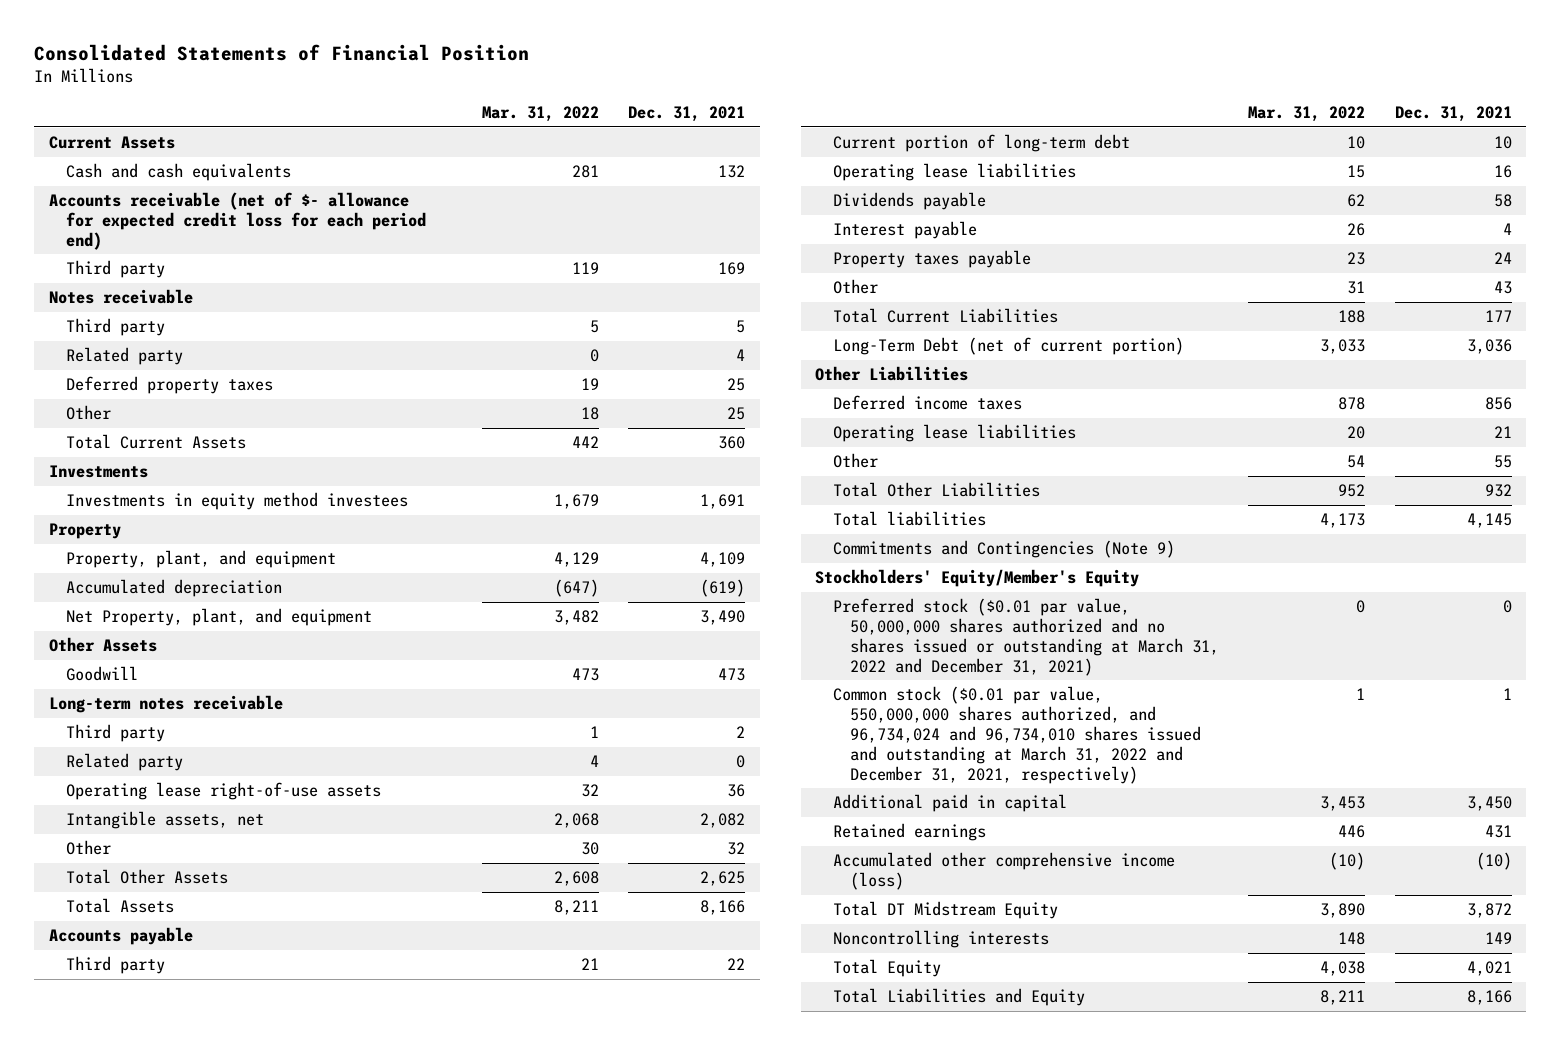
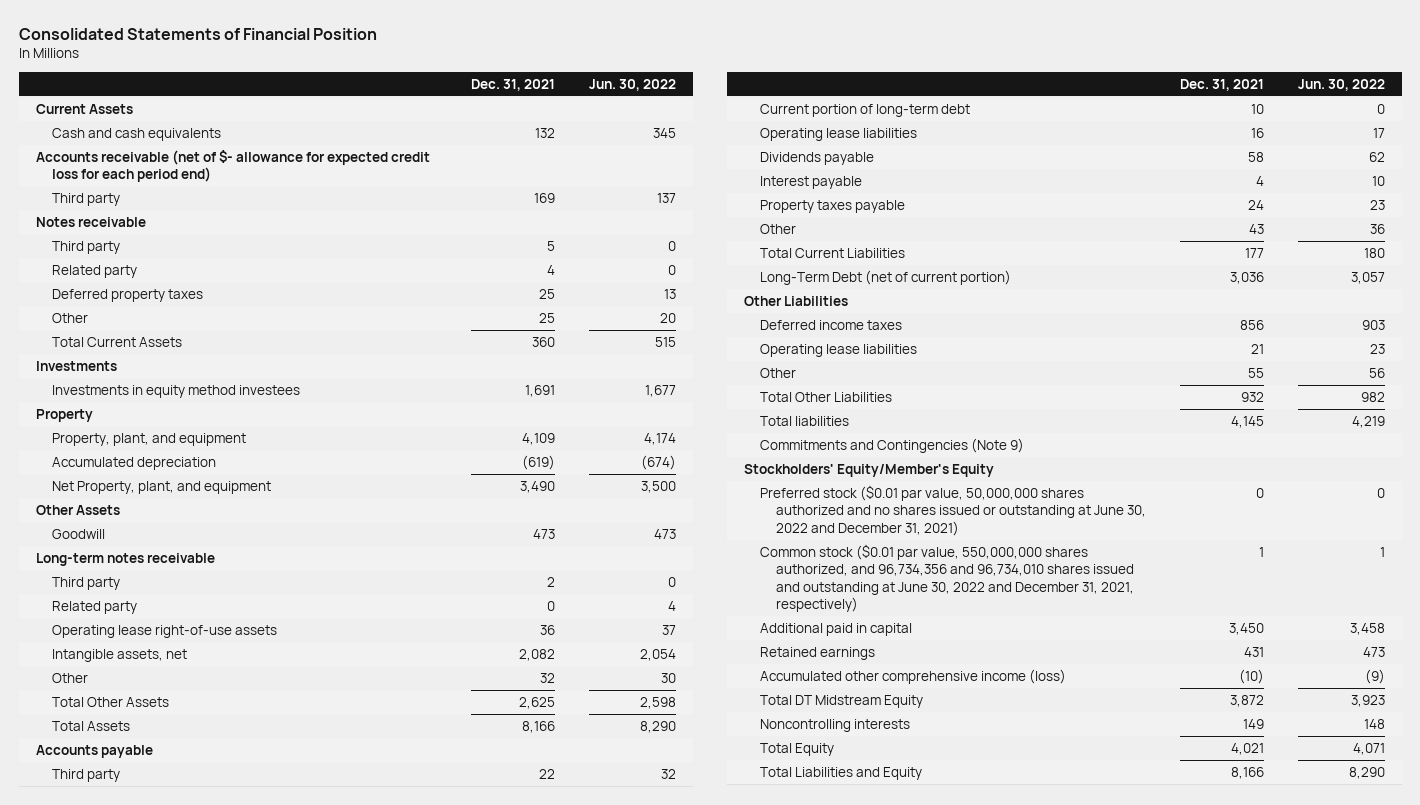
[481,106,599,123] Mar. 31, 2022 -> none
none -> [589,79,677,92] Jun. 30, 2022
[832,598,1219,676] Preferred stock ($0.01 par value, 50,000,000 shares authorized and no shares issued or outstanding at March 31, 2022 and December 31, 2021) -> [760,484,1147,536] Preferred stock ($0.01 par value, 50,000,000 shares authorized and no shares issued or outstanding at June 30, 2022 and December 31, 2021)
[832,686,1201,784] Common stock ($0.01 par value, 550,000,000 shares authorized, and 96,734,024 and 96,734,010 shares issued and outstanding at March 31, 2022 and December 31, 2021, respectively) -> [760,543,1135,613] Common stock ($0.01 par value, 550,000,000 shares authorized, and 96,734,356 and 96,734,010 shares issued and outstanding at June 30, 2022 and December 31, 2021, respectively)

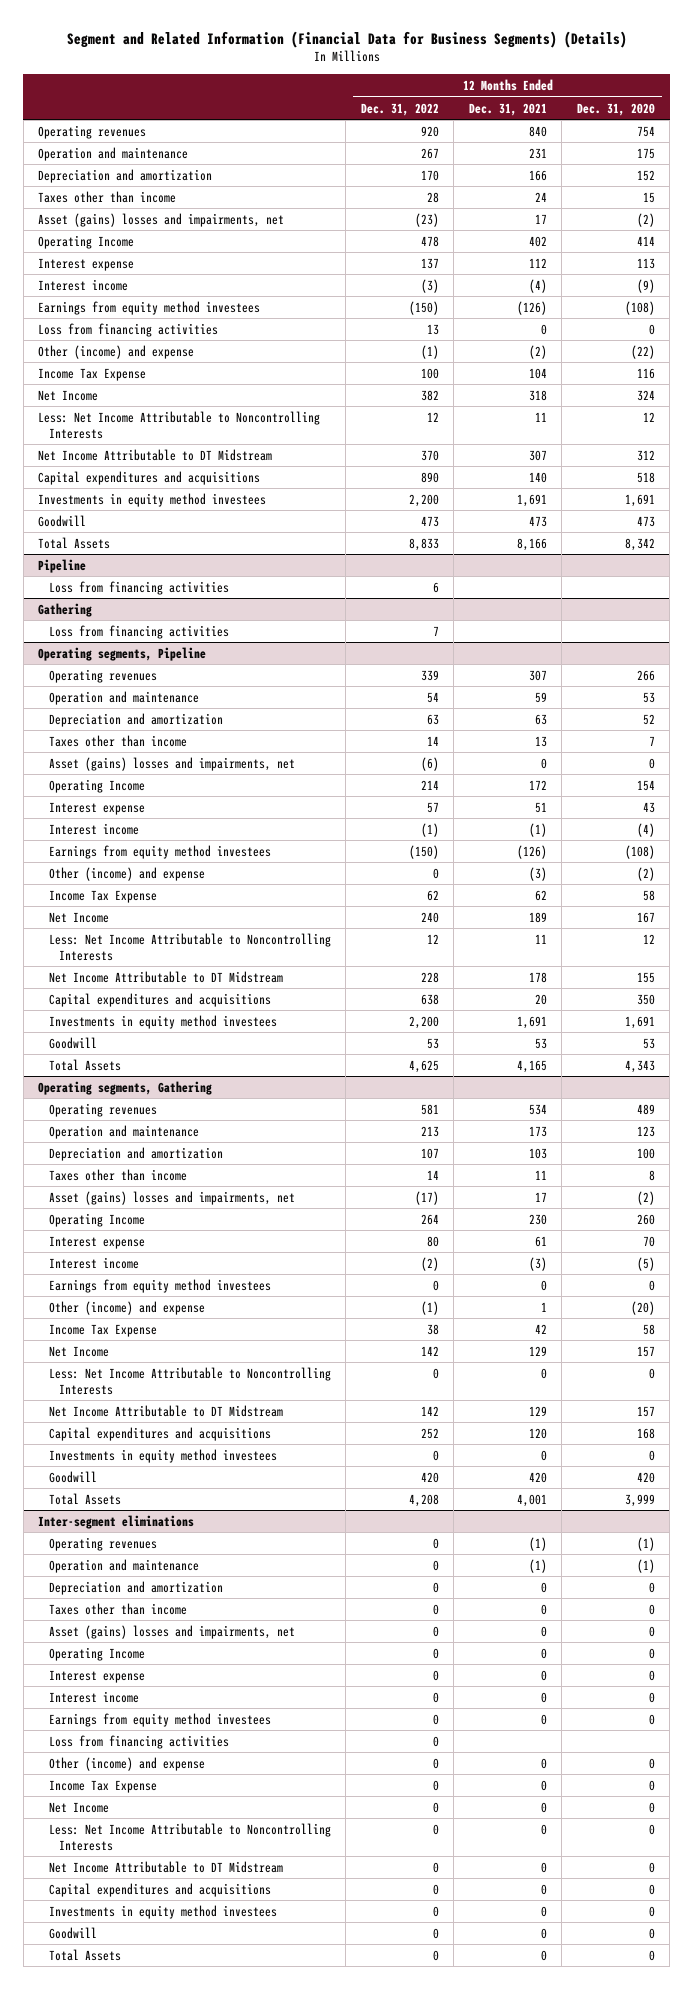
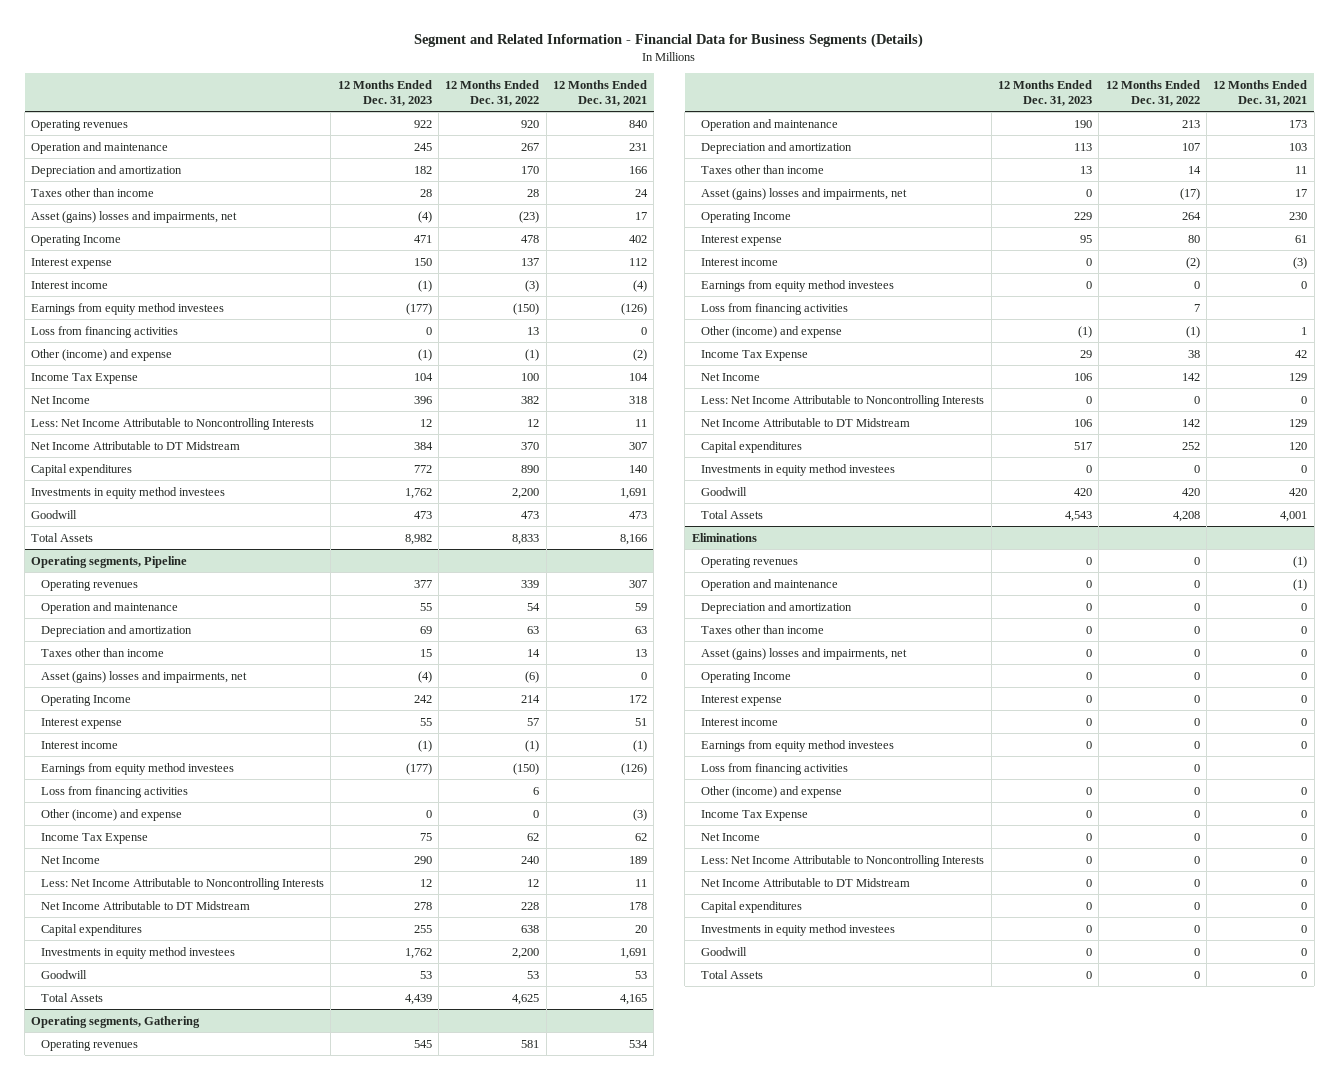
[66,30,627,48] Segment and Related Information (Financial Data for Business Segments) (Details) -> [414,33,924,49] Segment and Related Information - Financial Data for Business Segments (Details)
[576,102,655,116] Dec. 31, 2020 -> none
none -> [337,79,432,107] 12 Months Ended Dec. 31, 2023
[38,470,261,485] Capital expenditures and acquisitions -> [31,463,133,476] Capital expenditures
[38,558,87,573] Pipeline -> none
[48,580,229,595] Loss from financing activities -> none
[38,602,93,617] Gathering -> none
[48,624,229,639] Loss from financing activities -> none
none -> [41,785,189,798] Loss from financing activities
[48,992,271,1007] Capital expenditures and acquisitions -> [41,923,143,936] Capital expenditures
none -> [701,302,849,315] Loss from financing activities
[48,1426,271,1441] Capital expenditures and acquisitions -> [701,440,803,453] Capital expenditures
[38,1514,195,1529] Inter-segment eliminations -> [691,532,757,542] Eliminations
[48,1882,271,1897] Capital expenditures and acquisitions -> [701,900,803,913] Capital expenditures

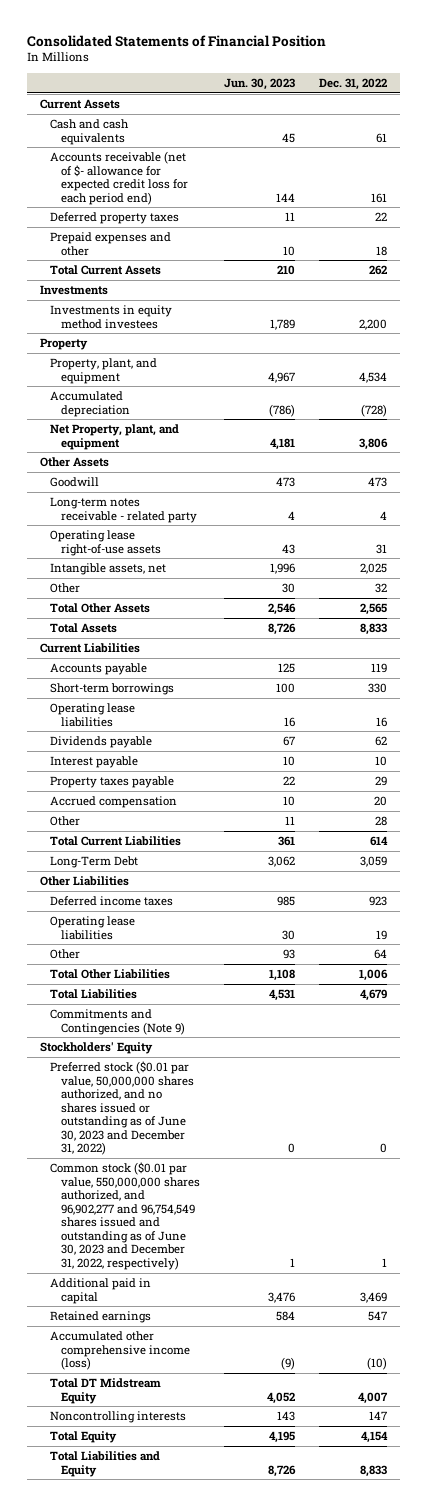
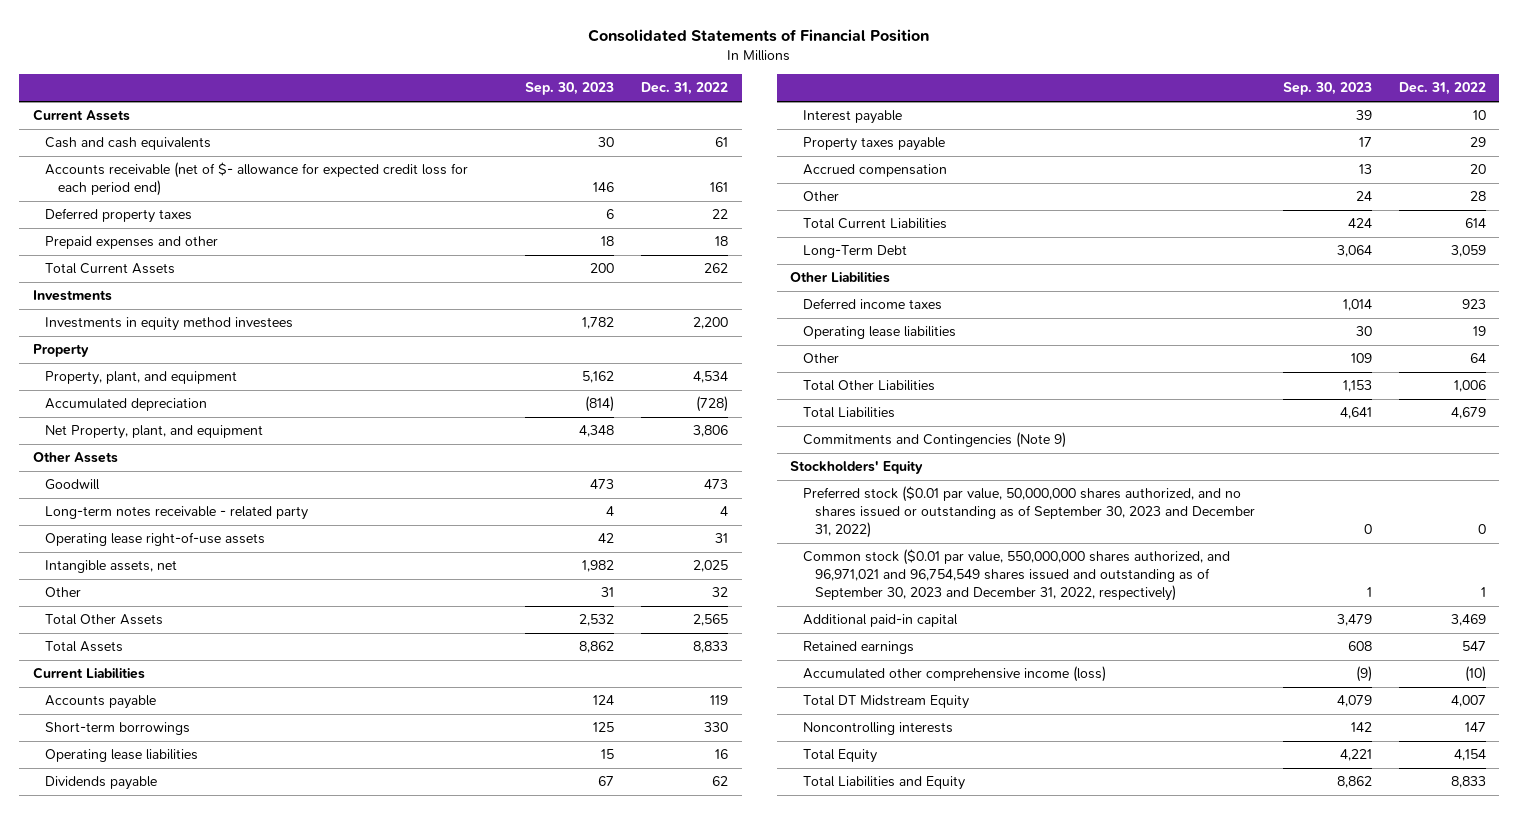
[224,77,296,90] Jun. 30, 2023 -> none
none -> [524,82,614,96] Sep. 30, 2023
[50,1061,194,1156] Preferred stock ($0.01 par value, 50,000,000 shares authorized, and no shares issued or outstanding as of June 30, 2023 and December 31, 2022) -> [802,486,1256,539] Preferred stock ($0.01 par value, 50,000,000 shares authorized, and no shares issued or outstanding as of September 30, 2023 and December 31, 2022)
[50,1162,200,1270] Common stock ($0.01 par value, 550,000,000 shares authorized, and 96,902,277 and 96,754,549 shares issued and outstanding as of June 30, 2023 and December 31, 2022, respectively) -> [802,549,1230,602] Common stock ($0.01 par value, 550,000,000 shares authorized, and 96,971,021 and 96,754,549 shares issued and outstanding as of September 30, 2023 and December 31, 2022, respectively)
[50,1278,152,1304] Additional paid in capital -> [802,614,958,628] Additional paid-in capital

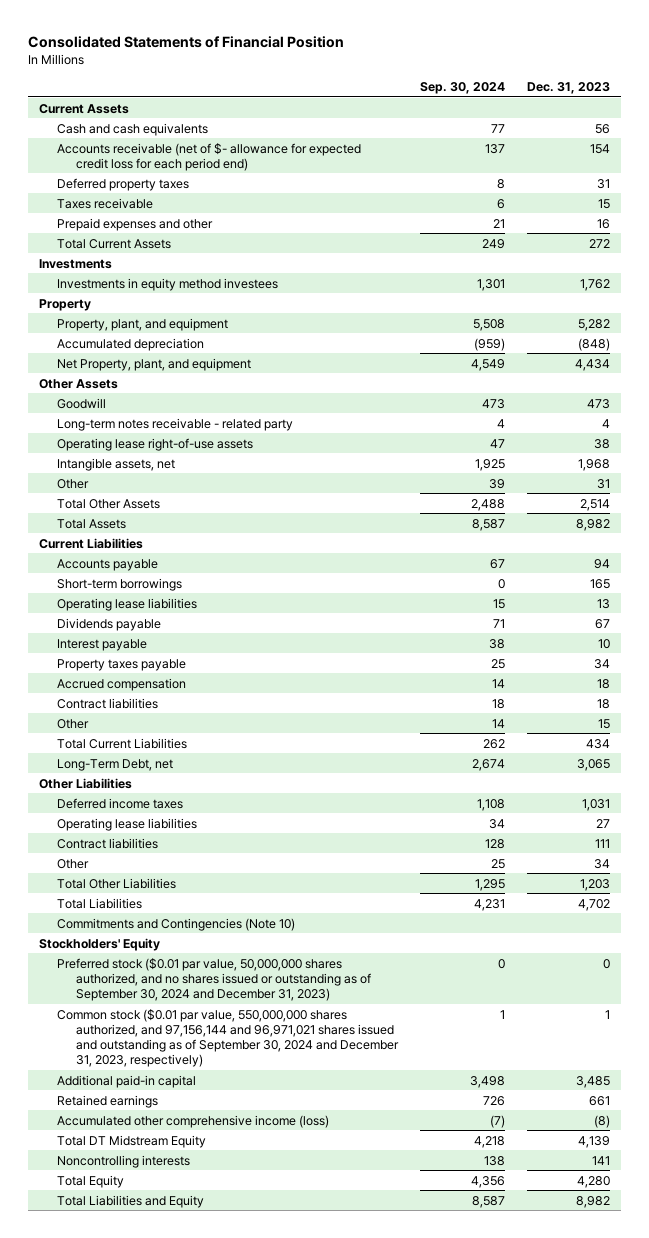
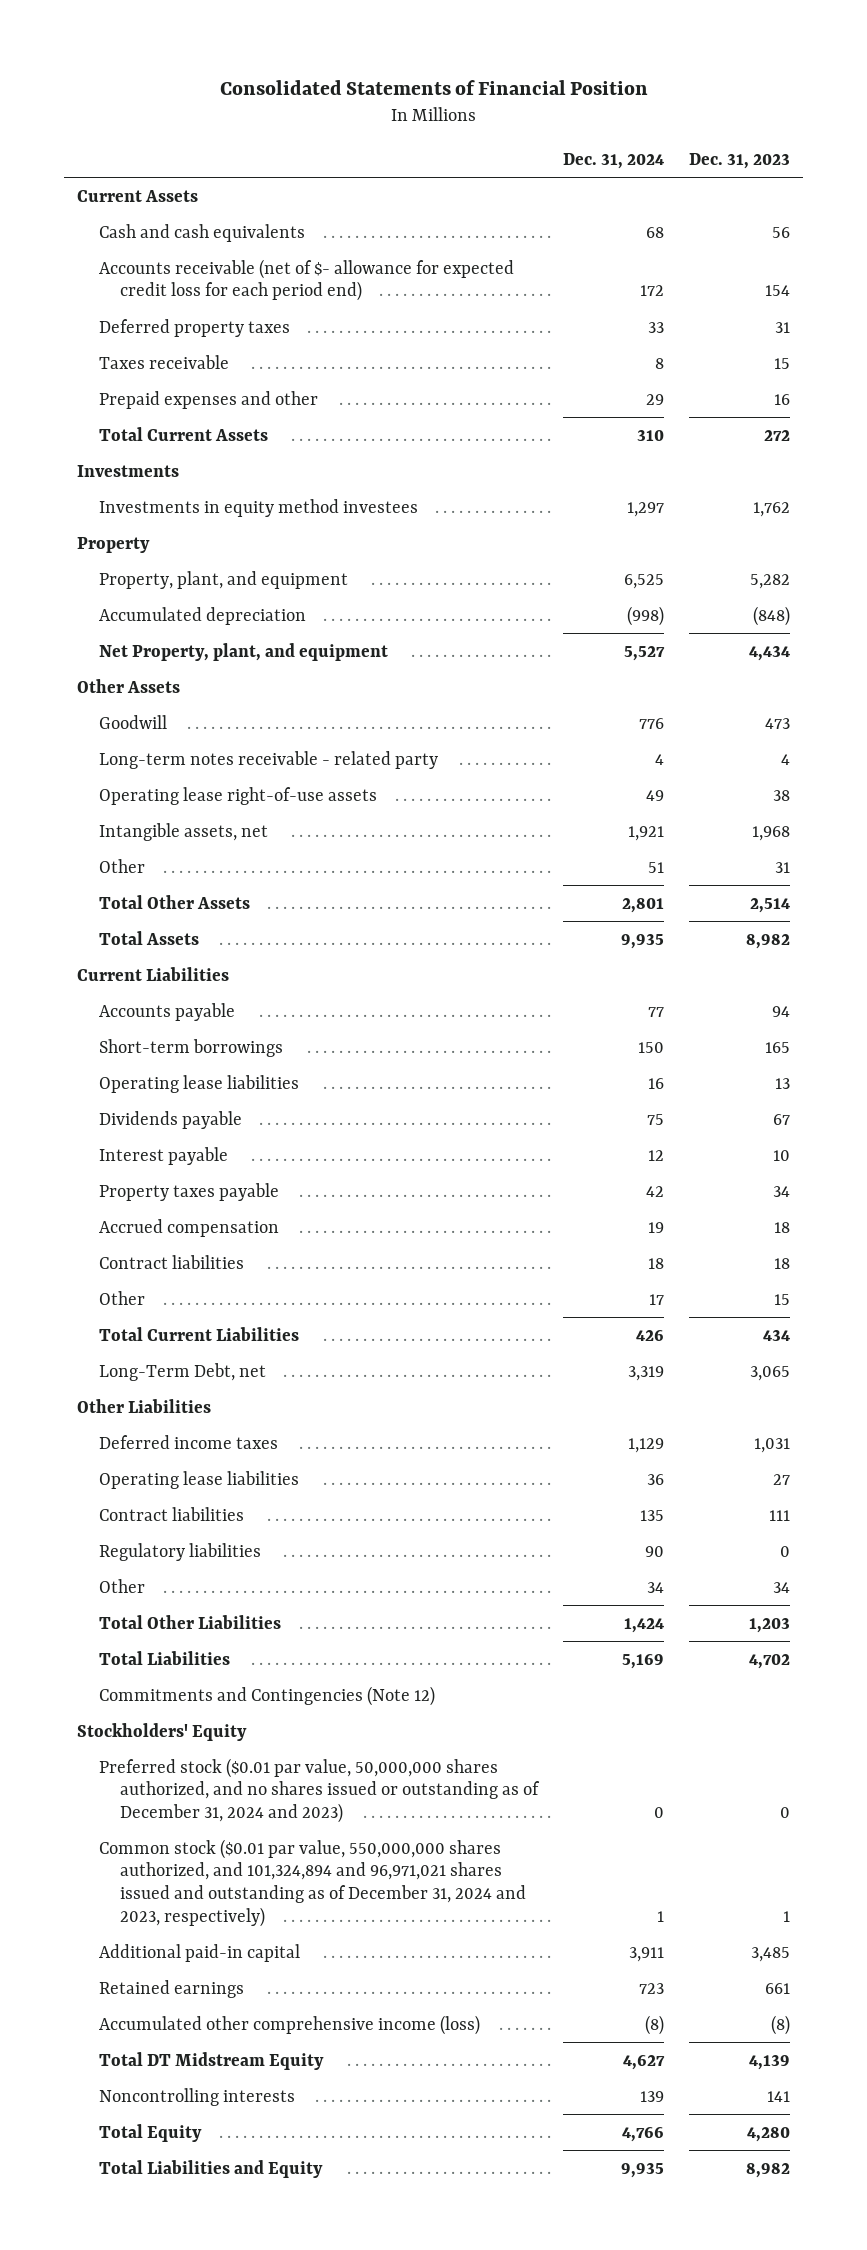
[420,81,506,94] Sep. 30, 2024 -> none
none -> [563,152,665,169] Dec. 31, 2024
none -> [98,1542,261,1561] Regulatory liabilities
[57,917,296,931] Commitments and Contingencies (Note 10) -> [98,1685,435,1706] Commitments and Contingencies (Note 12)
[57,957,371,1001] Preferred stock ($0.01 par value, 50,000,000 shares authorized, and no shares issued or outstanding as of September 30, 2024 and December 31, 2023) -> [98,1757,541,1823] Preferred stock ($0.01 par value, 50,000,000 shares authorized, and no shares issued or outstanding as of December 31, 2024 and 2023)
[57,1008,399,1068] Common stock ($0.01 par value, 550,000,000 shares authorized, and 97,156,144 and 96,971,021 shares issued and outstanding as of September 30, 2024 and December 31, 2023, respectively) -> [98,1838,527,1927] Common stock ($0.01 par value, 550,000,000 shares authorized, and 101,324,894 and 96,971,021 shares issued and outstanding as of December 31, 2024 and 2023, respectively)

